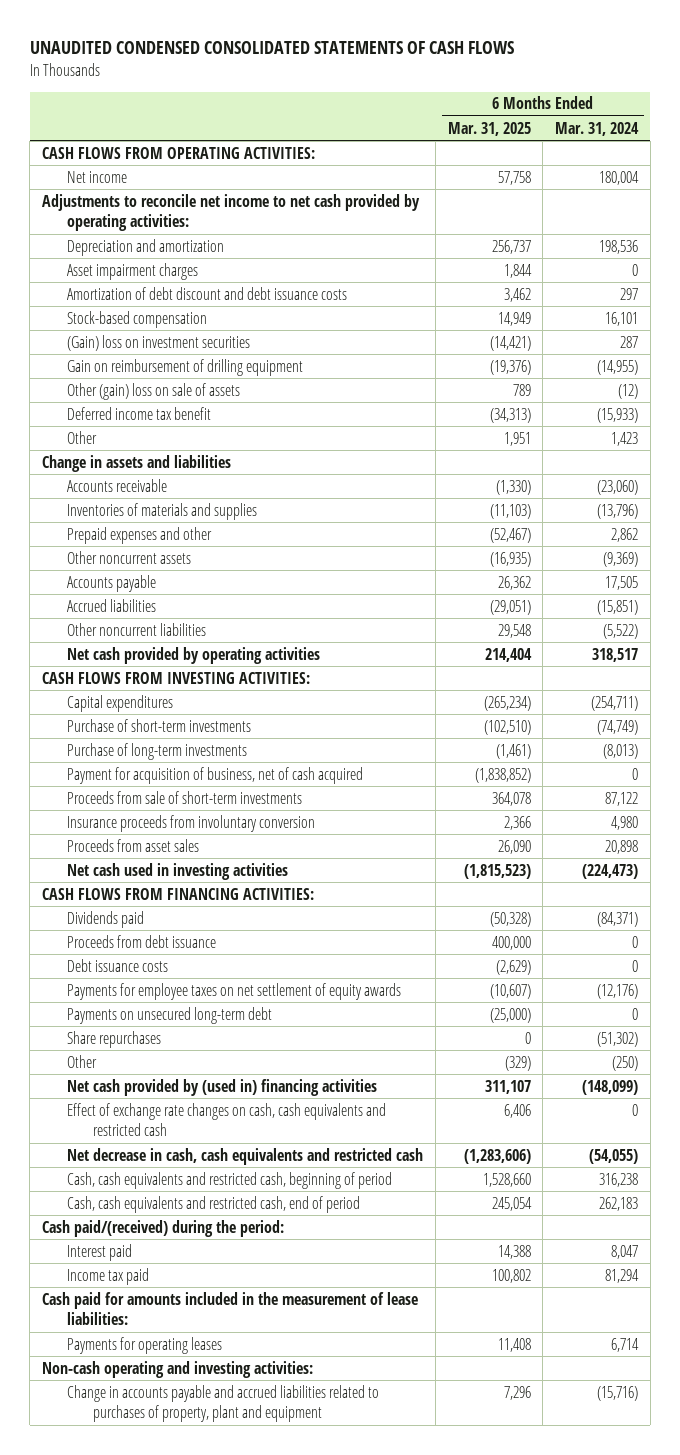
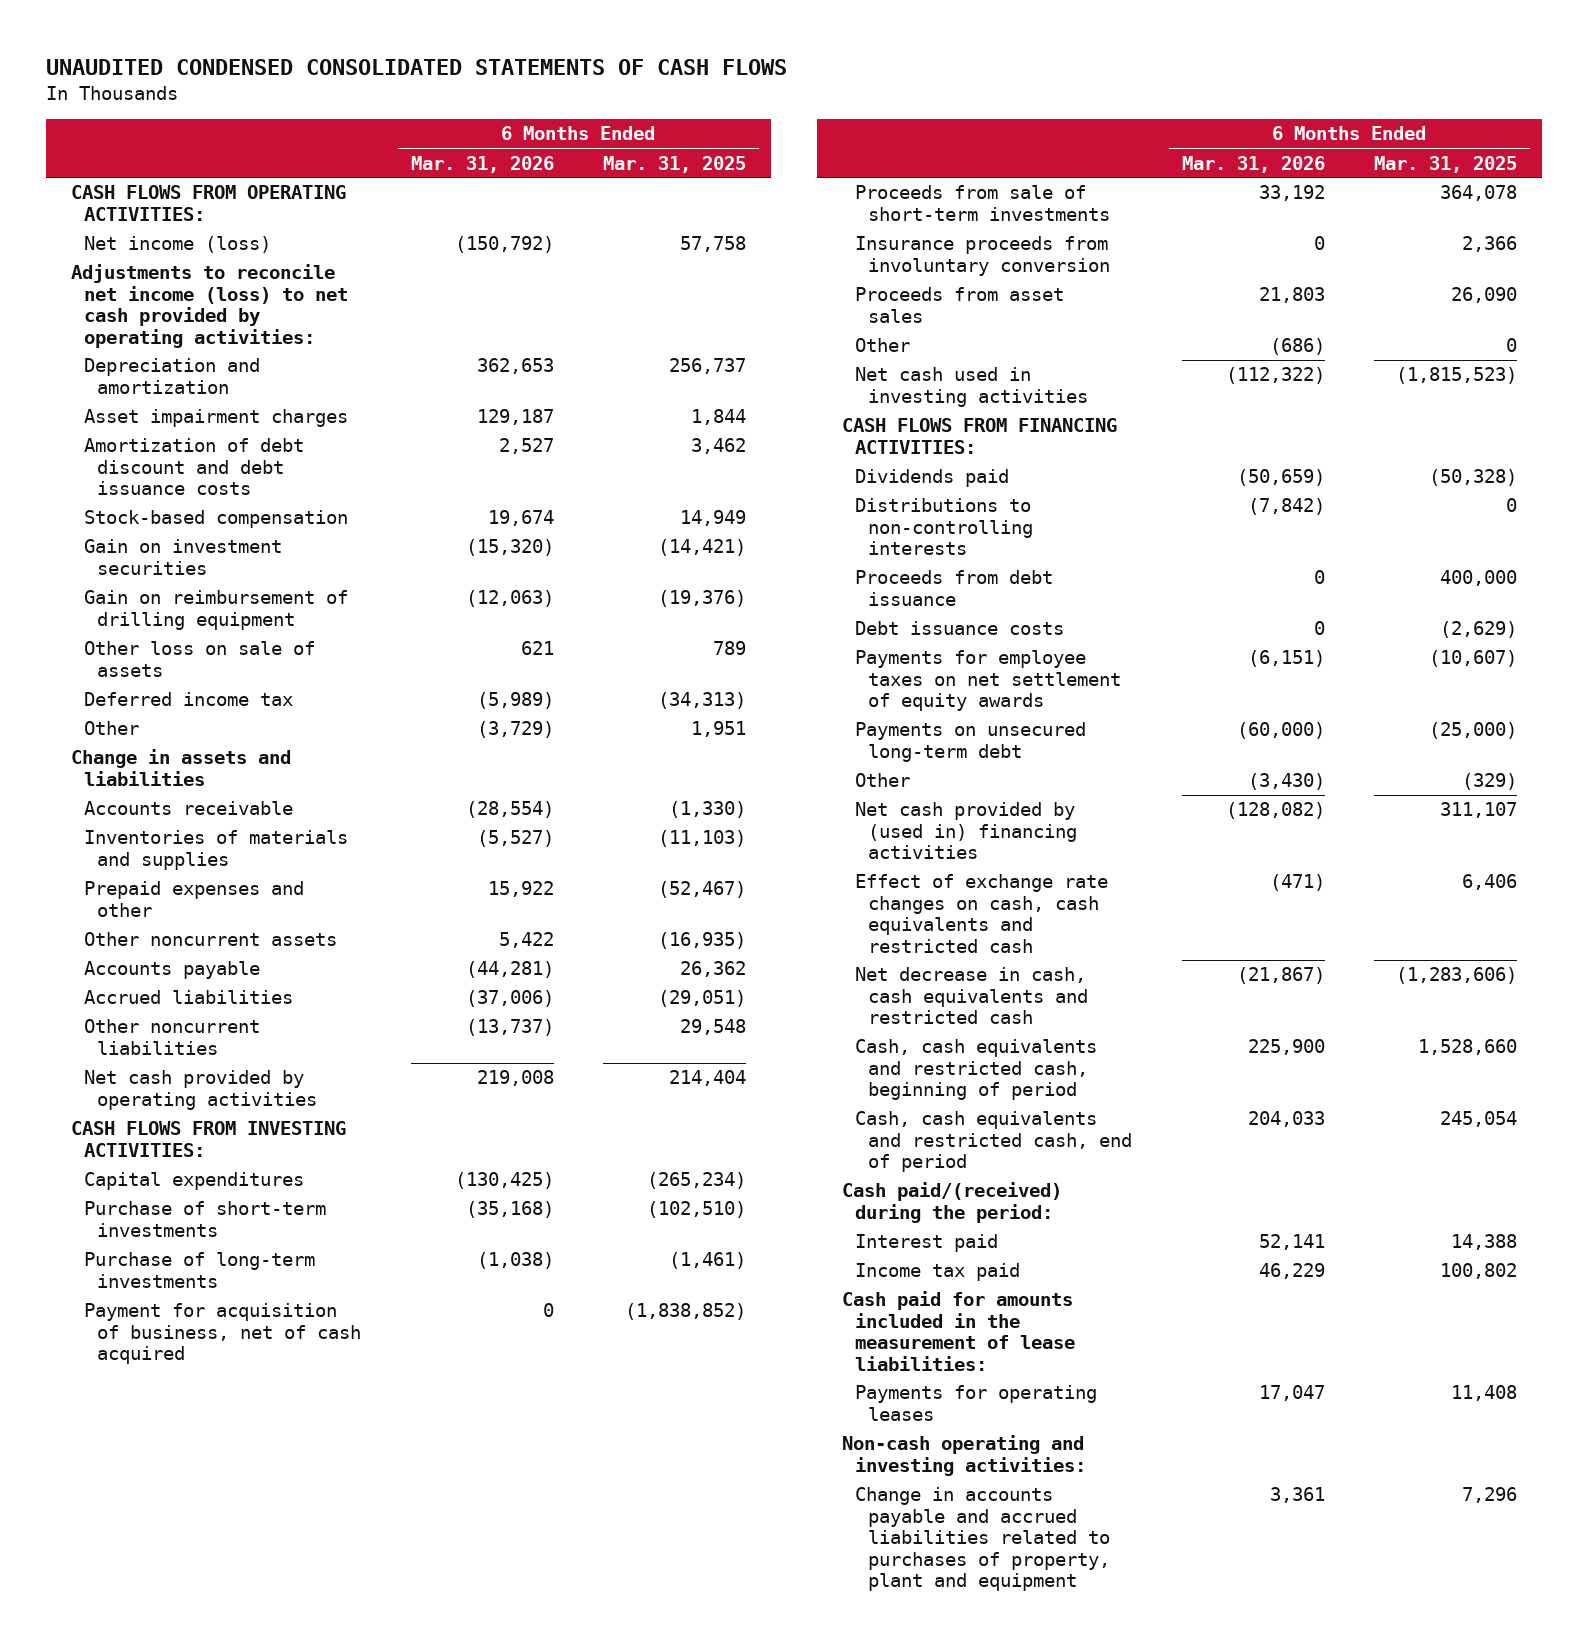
[555,121,640,136] Mar. 31, 2024 -> none
none -> [410,155,554,173] Mar. 31, 2026
[67,170,128,183] Net income -> [84,236,272,254] Net income (loss)
[42,193,421,232] Adjustments to reconcile net income to net cash provided by operating activities: -> [71,264,349,348] Adjustments to reconcile net income (loss) to net cash provided by operating activities:
[67,334,251,351] (Gain) loss on investment securities -> [84,539,283,575] Gain on investment securities
[67,382,241,400] Other (gain) loss on sale of assets -> [84,641,316,677] Other loss on sale of assets
[67,406,212,420] Deferred income tax benefit -> [84,692,294,707] Deferred income tax
none -> [855,338,911,353] Other
none -> [855,498,1034,556] Distributions to non-controlling interests
[67,1030,162,1048] Share repurchases -> none

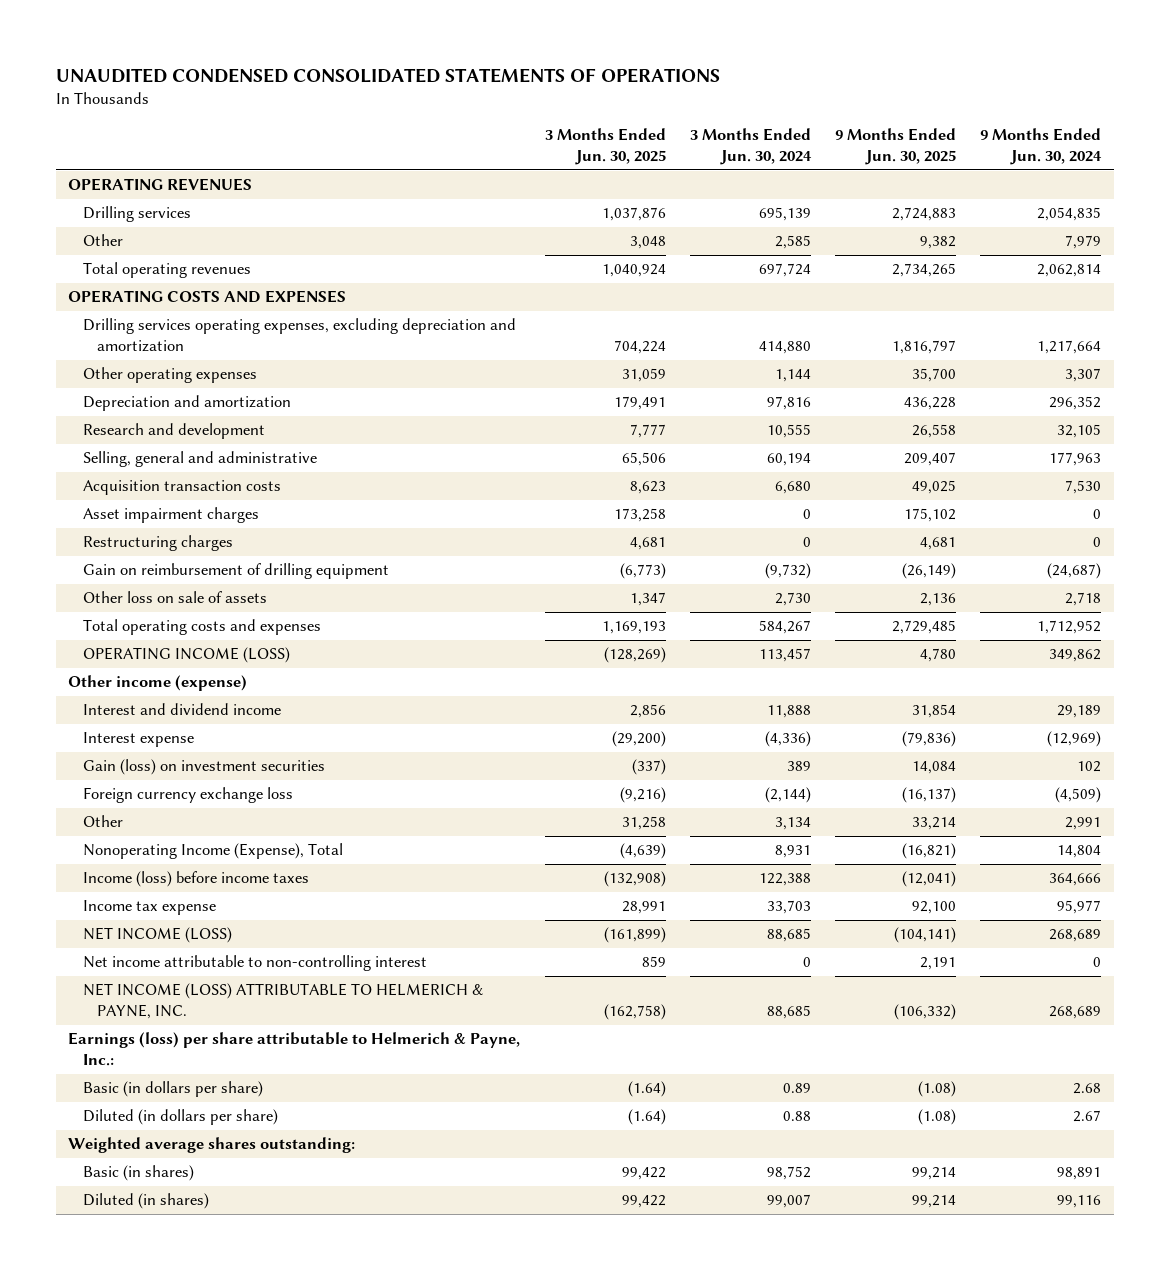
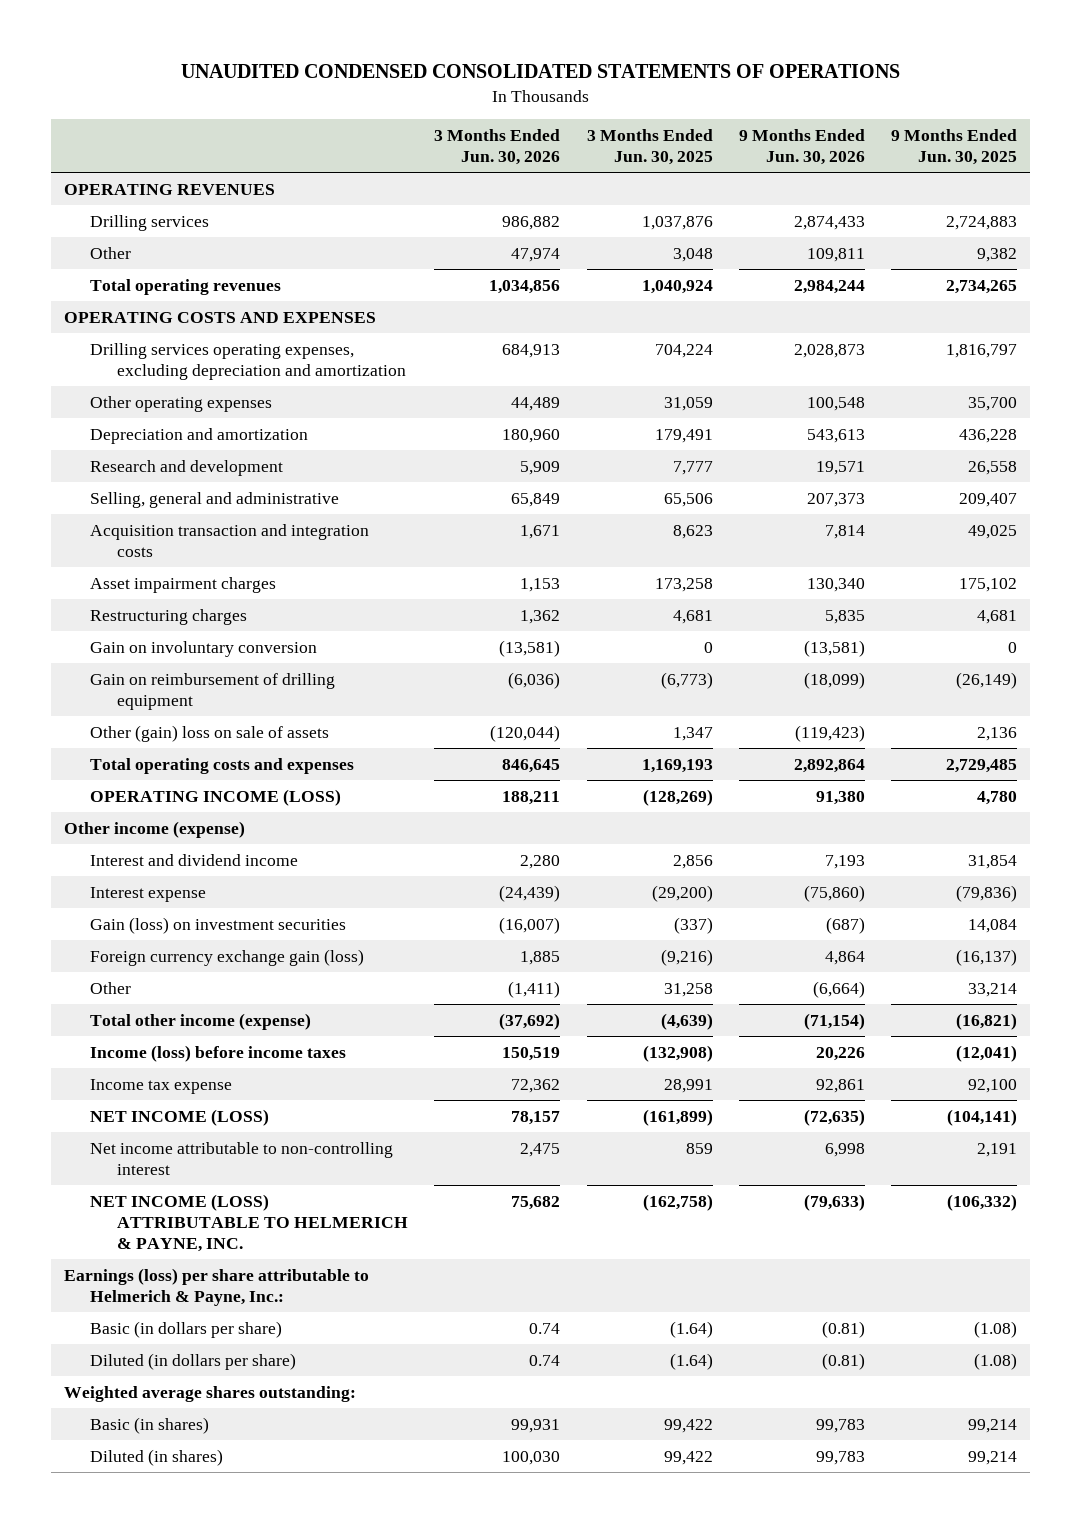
[689,128,812,166] 3 Months Ended Jun. 30, 2024 -> none
[980,128,1103,166] 9 Months Ended Jun. 30, 2024 -> none
none -> [434,128,561,166] 3 Months Ended Jun. 30, 2026
none -> [738,128,865,166] 9 Months Ended Jun. 30, 2026
[82,480,281,496] Acquisition transaction costs -> [90,523,370,557] Acquisition transaction and integration costs
none -> [90,640,318,657] Gain on involuntary conversion
[82,591,267,604] Other loss on sale of assets -> [90,724,330,742] Other (gain) loss on sale of assets
[82,787,293,804] Foreign currency exchange loss -> [90,948,365,966] Foreign currency exchange gain (loss)
[82,843,343,860] Nonoperating Income (Expense), Total -> [90,1012,312,1030] Total other income (expense)

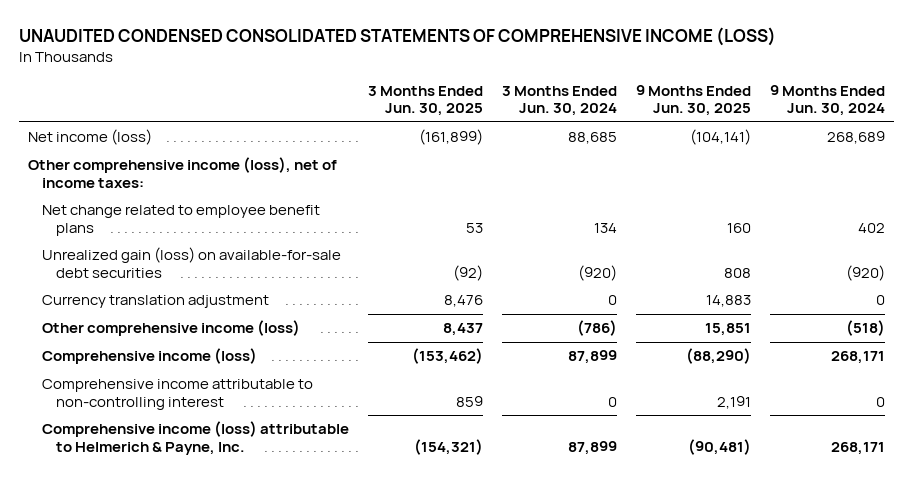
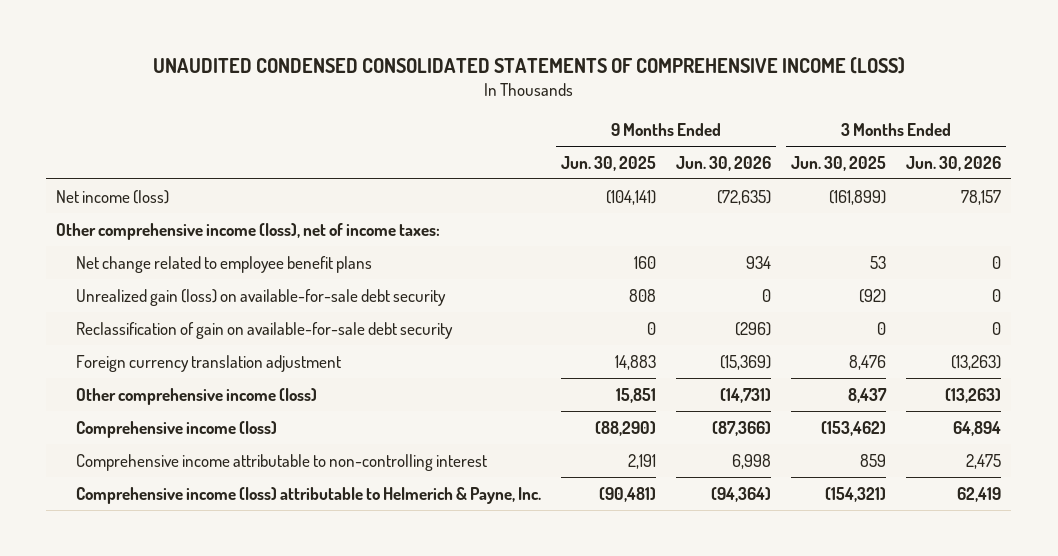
[502,86,618,117] 3 Months Ended Jun. 30, 2024 -> none
[769,85,885,117] 9 Months Ended Jun. 30, 2024 -> none
none -> [676,155,772,171] Jun. 30, 2026
none -> [906,155,1002,171] Jun. 30, 2026
[42,247,342,278] Unrealized gain (loss) on available-for-sale debt securities -> [76,288,447,306] Unrealized gain (loss) on available-for-sale debt security
none -> [76,321,454,339] Reclassification of gain on available-for-sale debt security
[42,295,270,309] Currency translation adjustment -> [76,354,342,372] Foreign currency translation adjustment

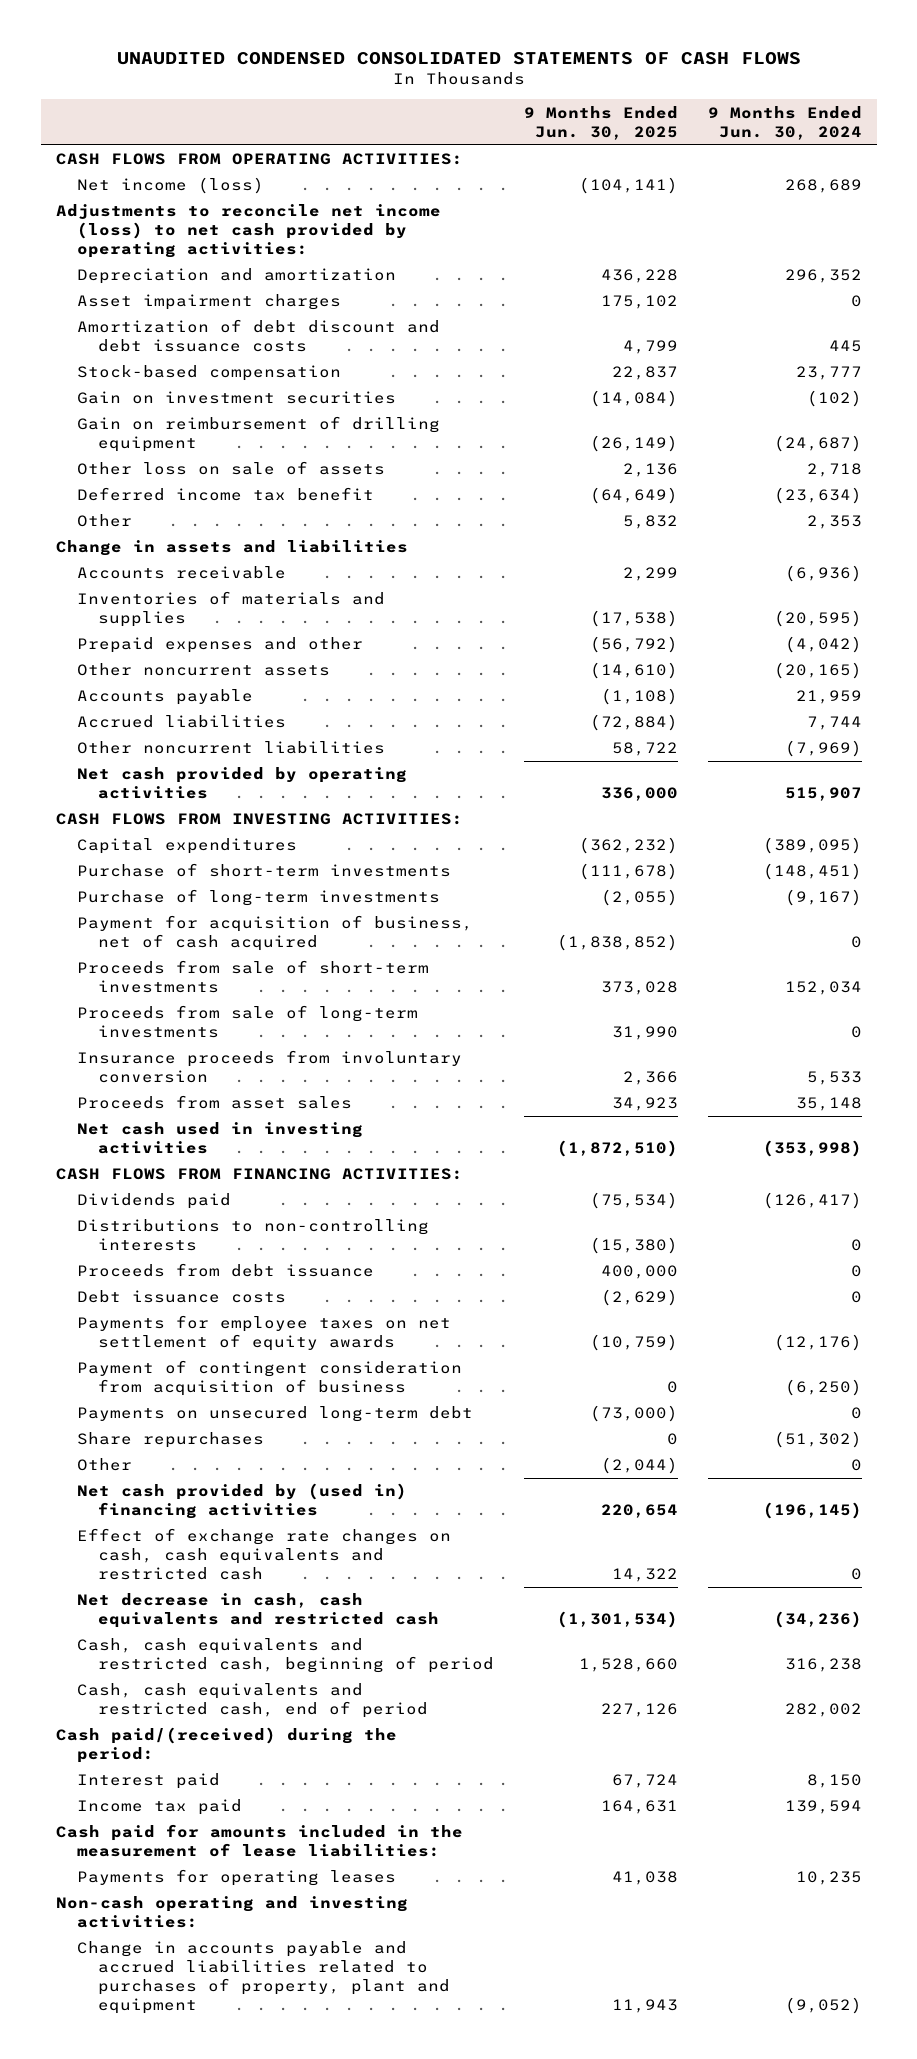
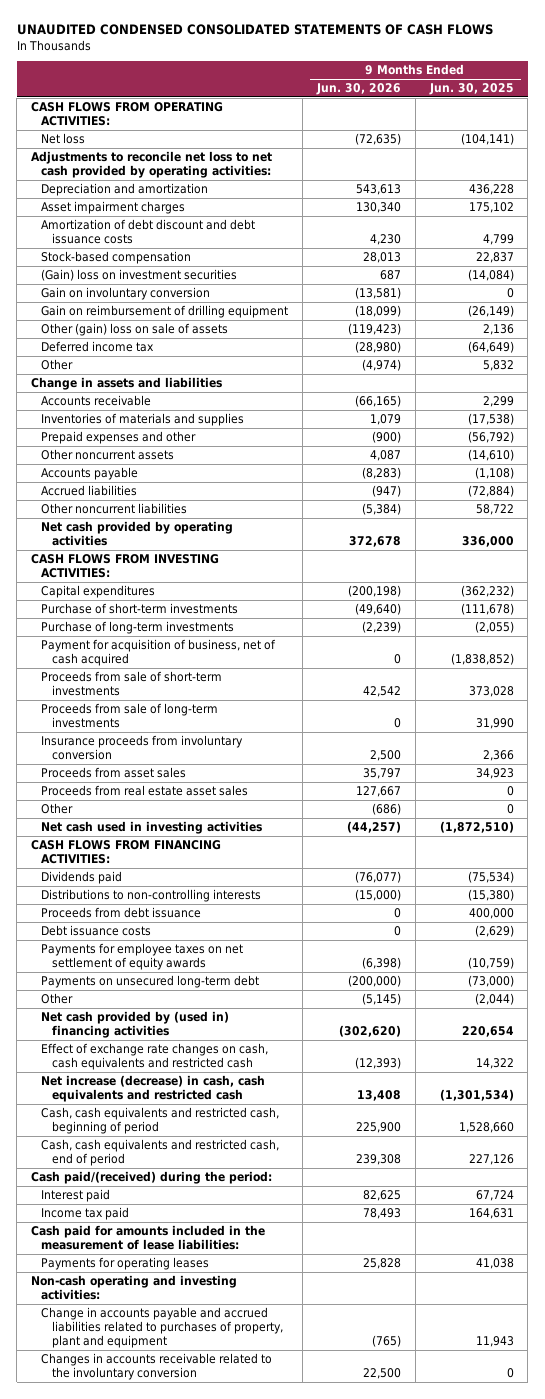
[707,105,862,140] 9 Months Ended Jun. 30, 2024 -> none
none -> [315,83,401,96] Jun. 30, 2026
[76,177,264,195] Net income (loss) -> [41,133,86,145] Net loss
[55,204,441,259] Adjustments to reconcile net income (loss) to net cash provided by operating activities: -> [30,151,272,179] Adjustments to reconcile net loss to net cash provided by operating activities:
[76,391,396,405] Gain on investment securities -> [41,269,238,282] (Gain) loss on investment securities
none -> [41,287,211,301] Gain on involuntary conversion
[76,461,385,476] Other loss on sale of assets -> [41,323,229,337] Other (gain) loss on sale of assets
[76,487,374,502] Deferred income tax benefit -> [41,341,155,353] Deferred income tax
none -> [41,785,249,797] Proceeds from real estate asset sales
none -> [41,803,74,815] Other
[76,1360,462,1397] Payment of contingent consideration from acquisition of business -> none
[76,1432,264,1449] Share repurchases -> none
[76,1593,440,1629] Net decrease in cash, cash equivalents and restricted cash -> [41,1075,266,1103] Net increase (decrease) in cash, cash equivalents and restricted cash
none -> [41,1353,273,1381] Changes in accounts receivable related to the involuntary conversion

